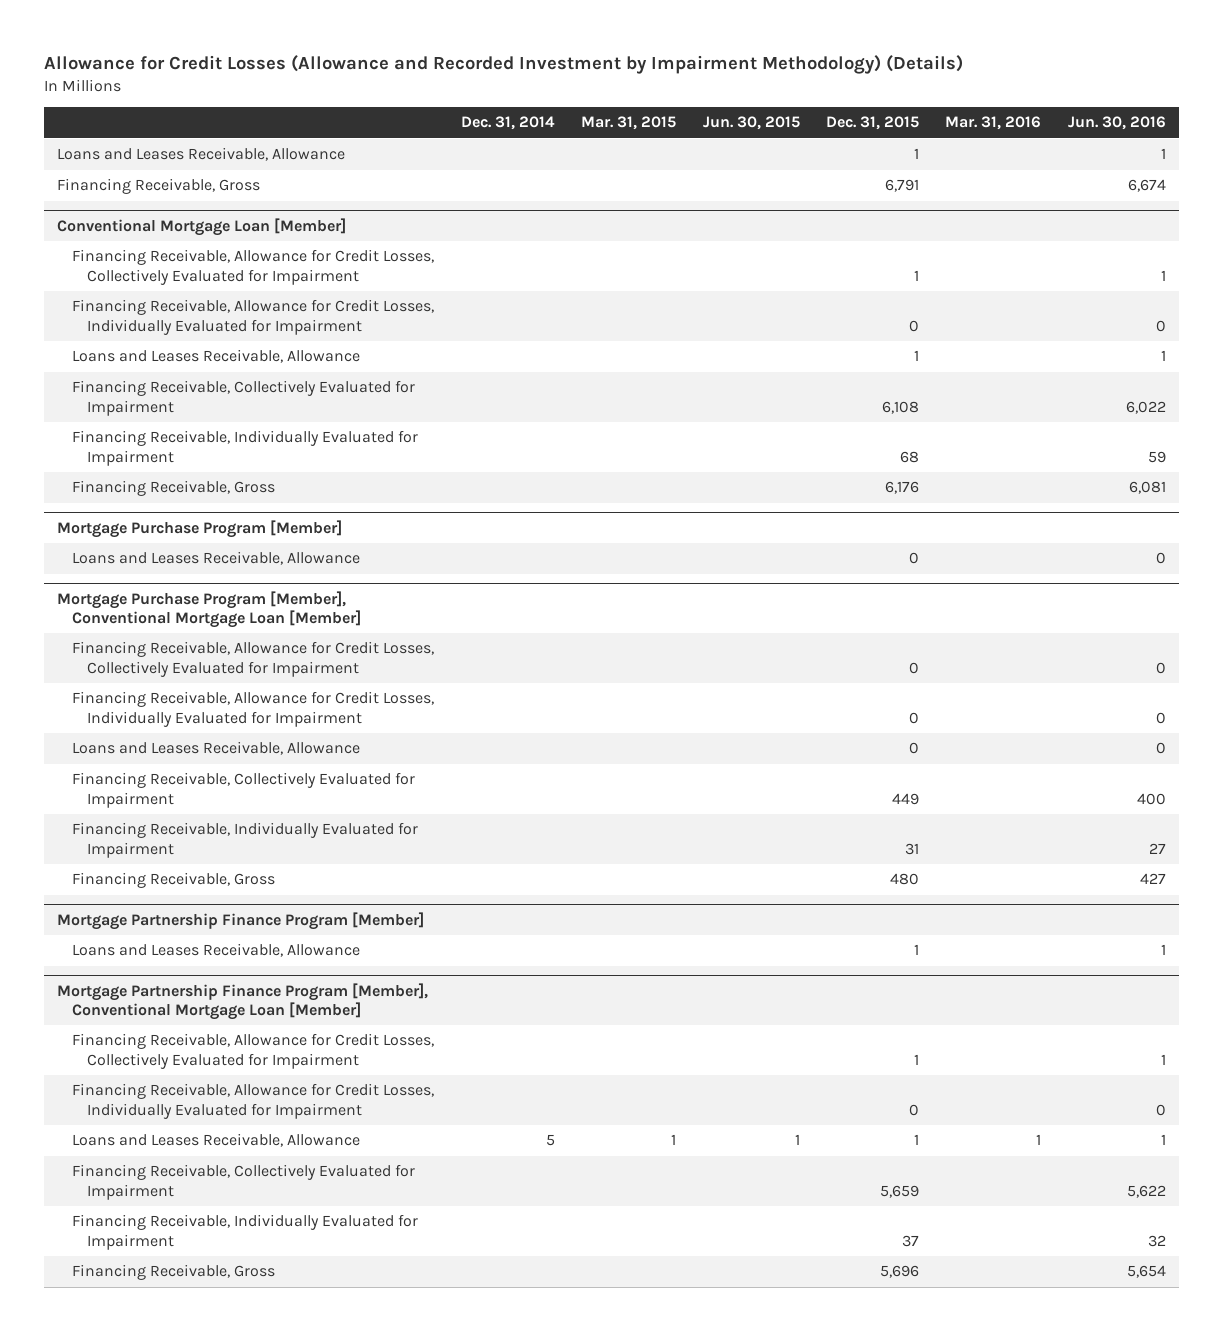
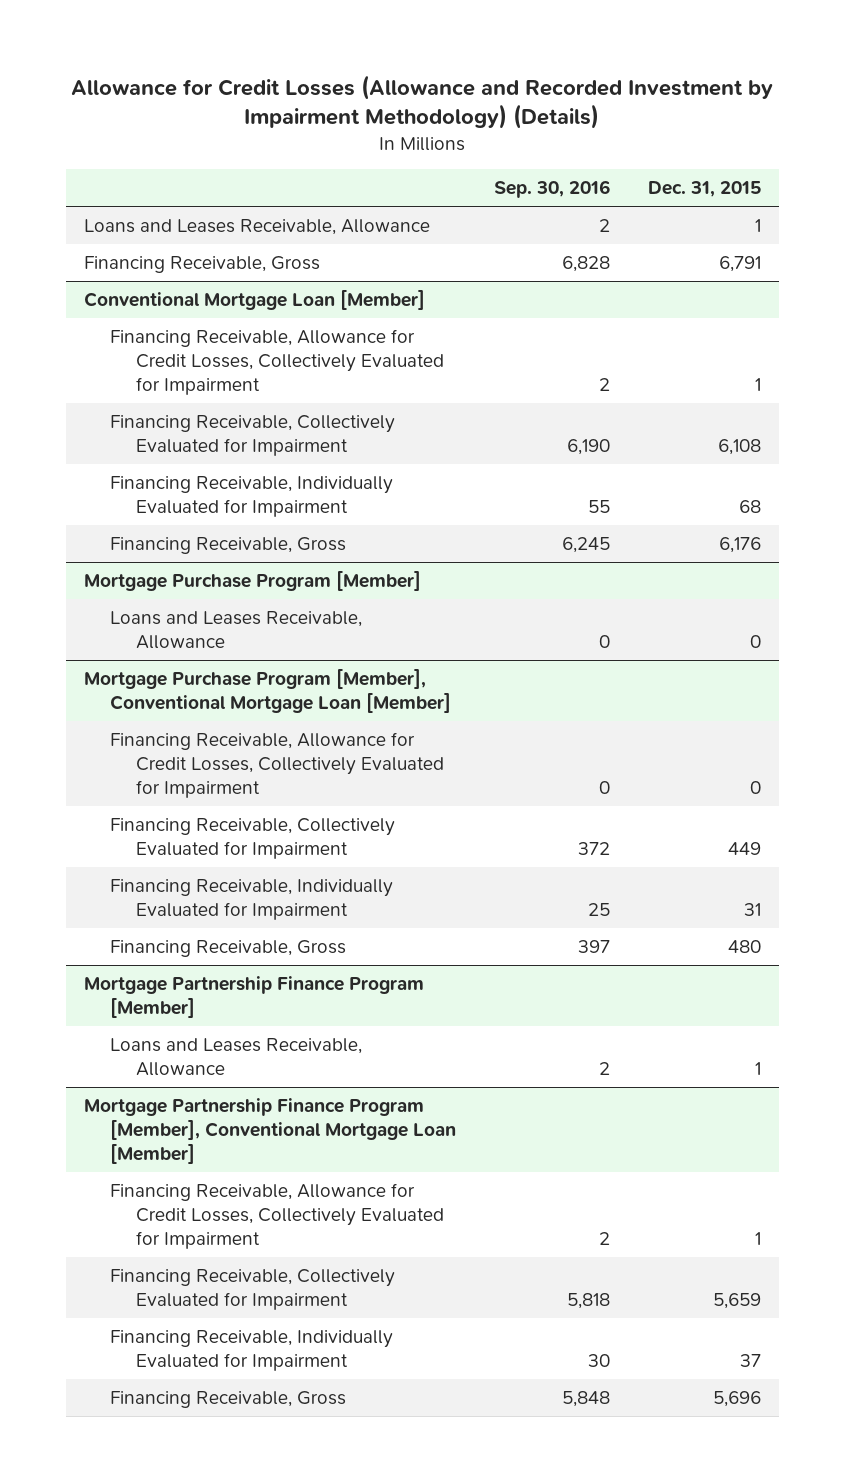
[460,116,555,131] Dec. 31, 2014 -> none
[581,116,677,131] Mar. 31, 2015 -> none
[702,116,800,131] Jun. 30, 2015 -> none
[945,116,1042,131] Mar. 31, 2016 -> none
[1067,116,1166,131] Jun. 30, 2016 -> none
none -> [493,180,610,199] Sep. 30, 2016
[72,299,435,335] Financing Receivable, Allowance for Credit Losses, Individually Evaluated for Impairment -> none
[72,349,361,364] Loans and Leases Receivable, Allowance -> none
[72,691,435,727] Financing Receivable, Allowance for Credit Losses, Individually Evaluated for Impairment -> none
[72,741,361,756] Loans and Leases Receivable, Allowance -> none
[72,1083,435,1119] Financing Receivable, Allowance for Credit Losses, Individually Evaluated for Impairment -> none
[72,1133,361,1148] Loans and Leases Receivable, Allowance -> none

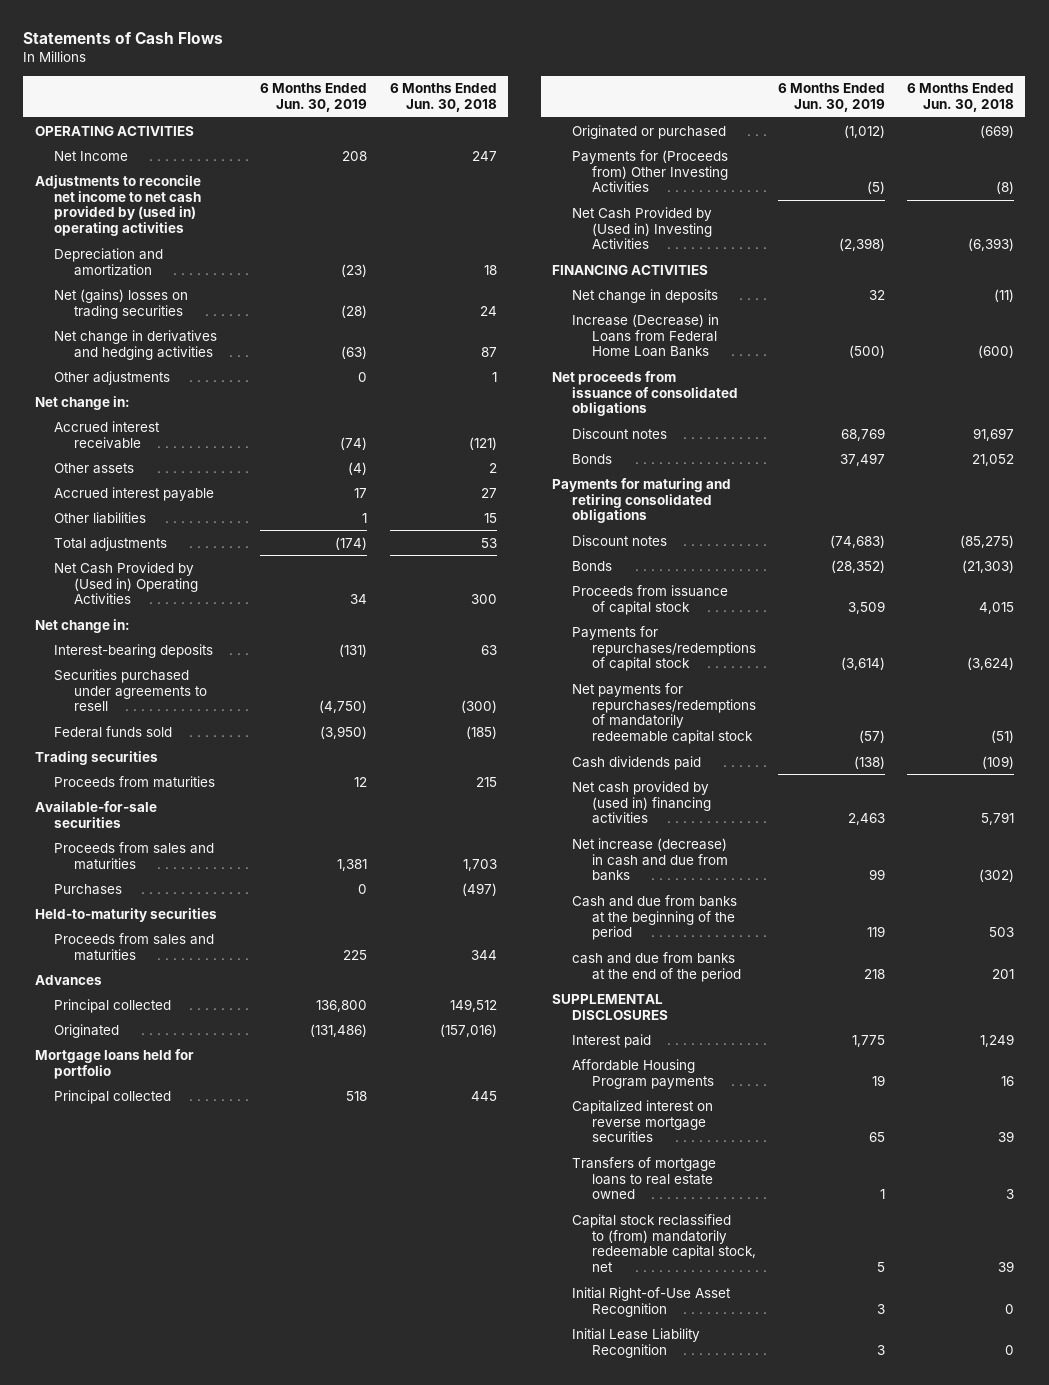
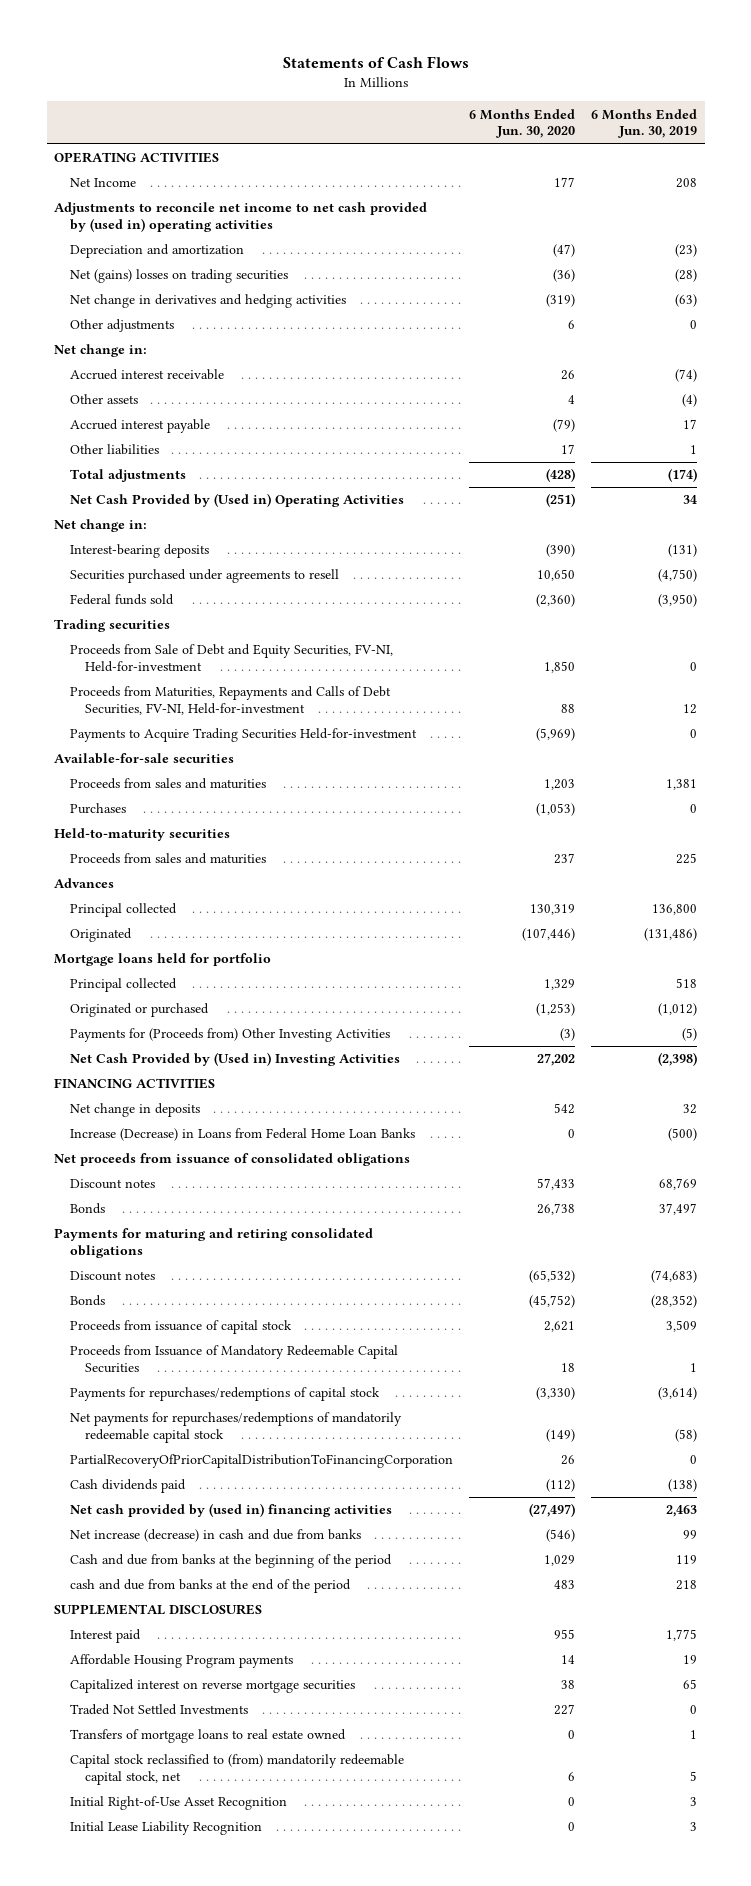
[389,83,497,113] 6 Months Ended Jun. 30, 2018 -> none
none -> [468,108,575,139] 6 Months Ended Jun. 30, 2020
[54,775,216,788] Proceeds from maturities -> none
none -> [69,644,393,673] Proceeds from Sale of Debt and Equity Securities, FV-NI, Held-for-investment
none -> [69,686,391,716] Proceeds from Maturities, Repayments and Calls of Debt Securities, FV-NI, Held-for-investment
none -> [69,728,417,743] Payments to Acquire Trading Securities Held-for-investment
none -> [69,1345,398,1374] Proceeds from Issuance of Mandatory Redeemable Capital Securities
[858,730,885,744] (57) -> [674,1429,697,1443] (58)
none -> [69,1454,453,1469] PartialRecoveryOfPriorCapitalDistributionToFinancingCorporation
none -> [69,1704,248,1716] Traded Not Settled Investments

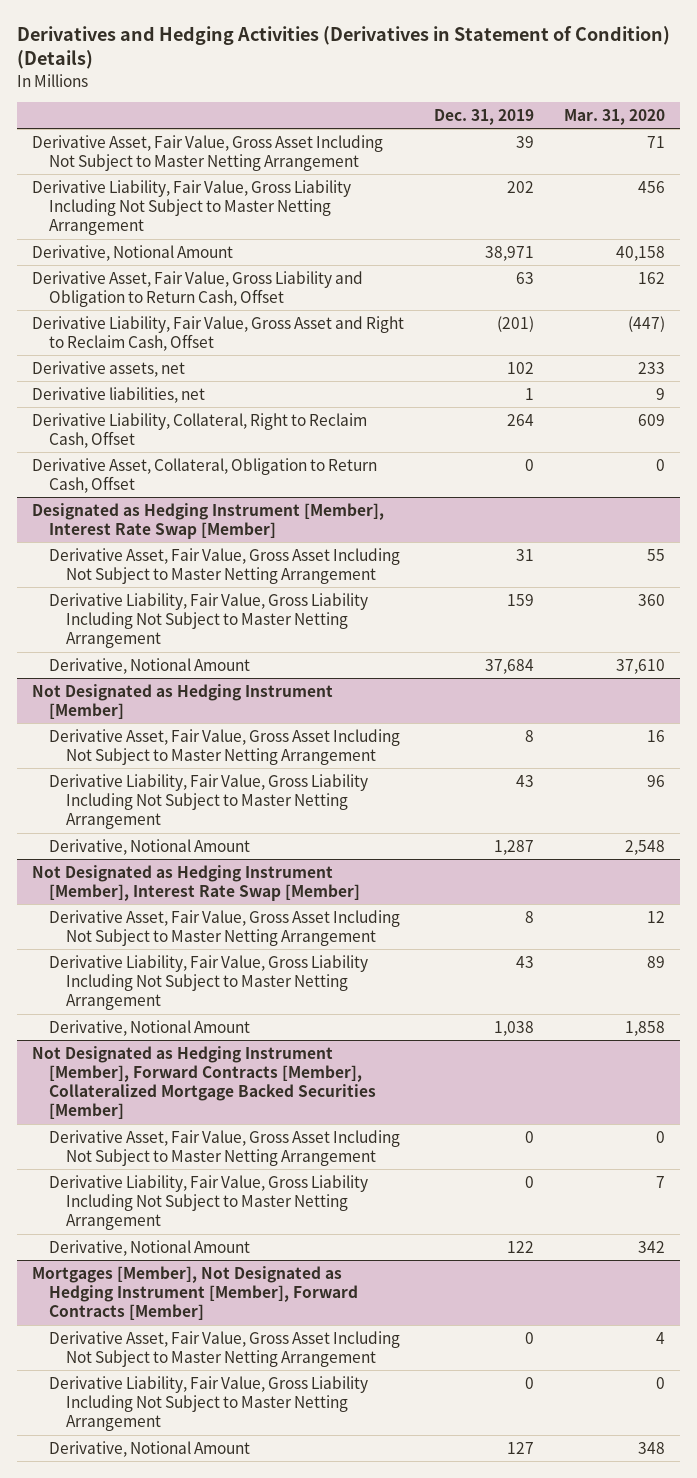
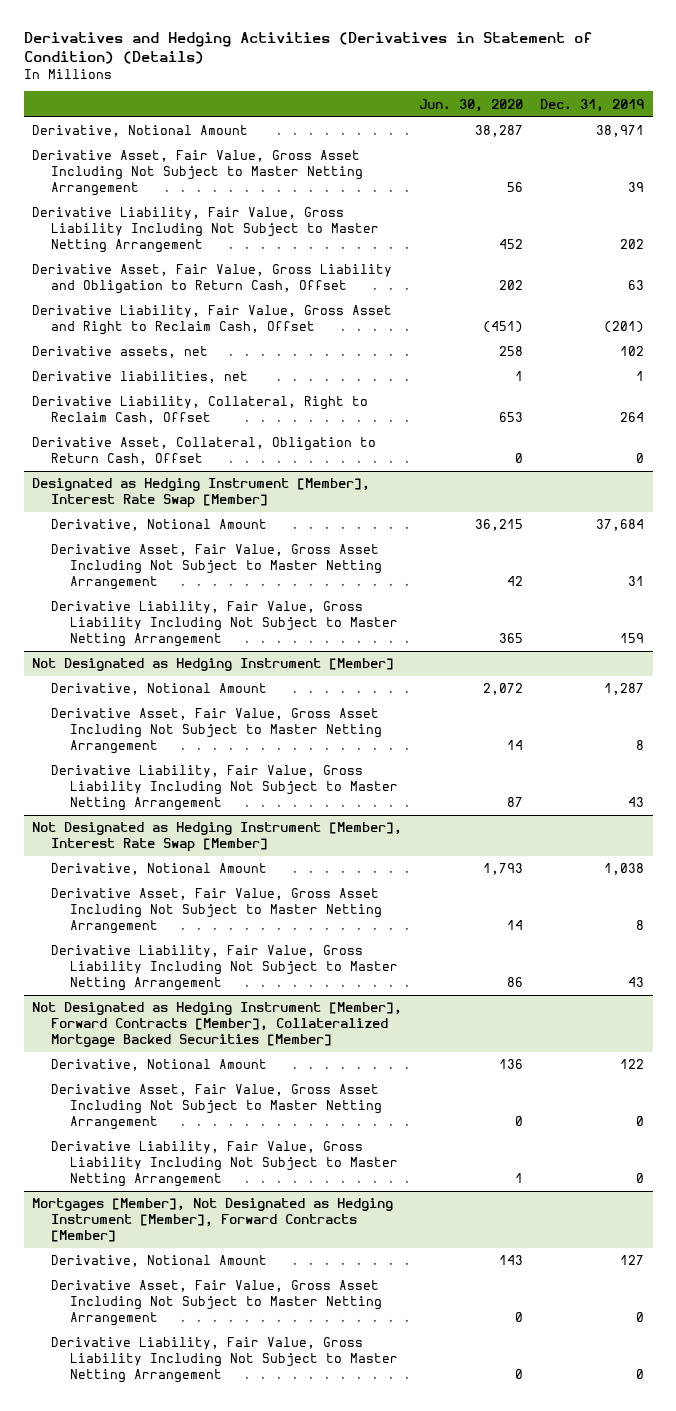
[564,109,666,126] Mar. 31, 2020 -> none
none -> [419,98,524,112] Jun. 30, 2020
[31,244,233,261] Derivative, Notional Amount -> [32,125,249,138] Derivative, Notional Amount
[48,657,250,674] Derivative, Notional Amount -> [51,519,268,532] Derivative, Notional Amount
[48,838,250,855] Derivative, Notional Amount -> [51,683,268,696] Derivative, Notional Amount
[48,1019,250,1036] Derivative, Notional Amount -> [51,863,268,876] Derivative, Notional Amount
[48,1239,250,1256] Derivative, Notional Amount -> [51,1059,268,1072] Derivative, Notional Amount
[48,1440,250,1457] Derivative, Notional Amount -> [51,1255,268,1268] Derivative, Notional Amount

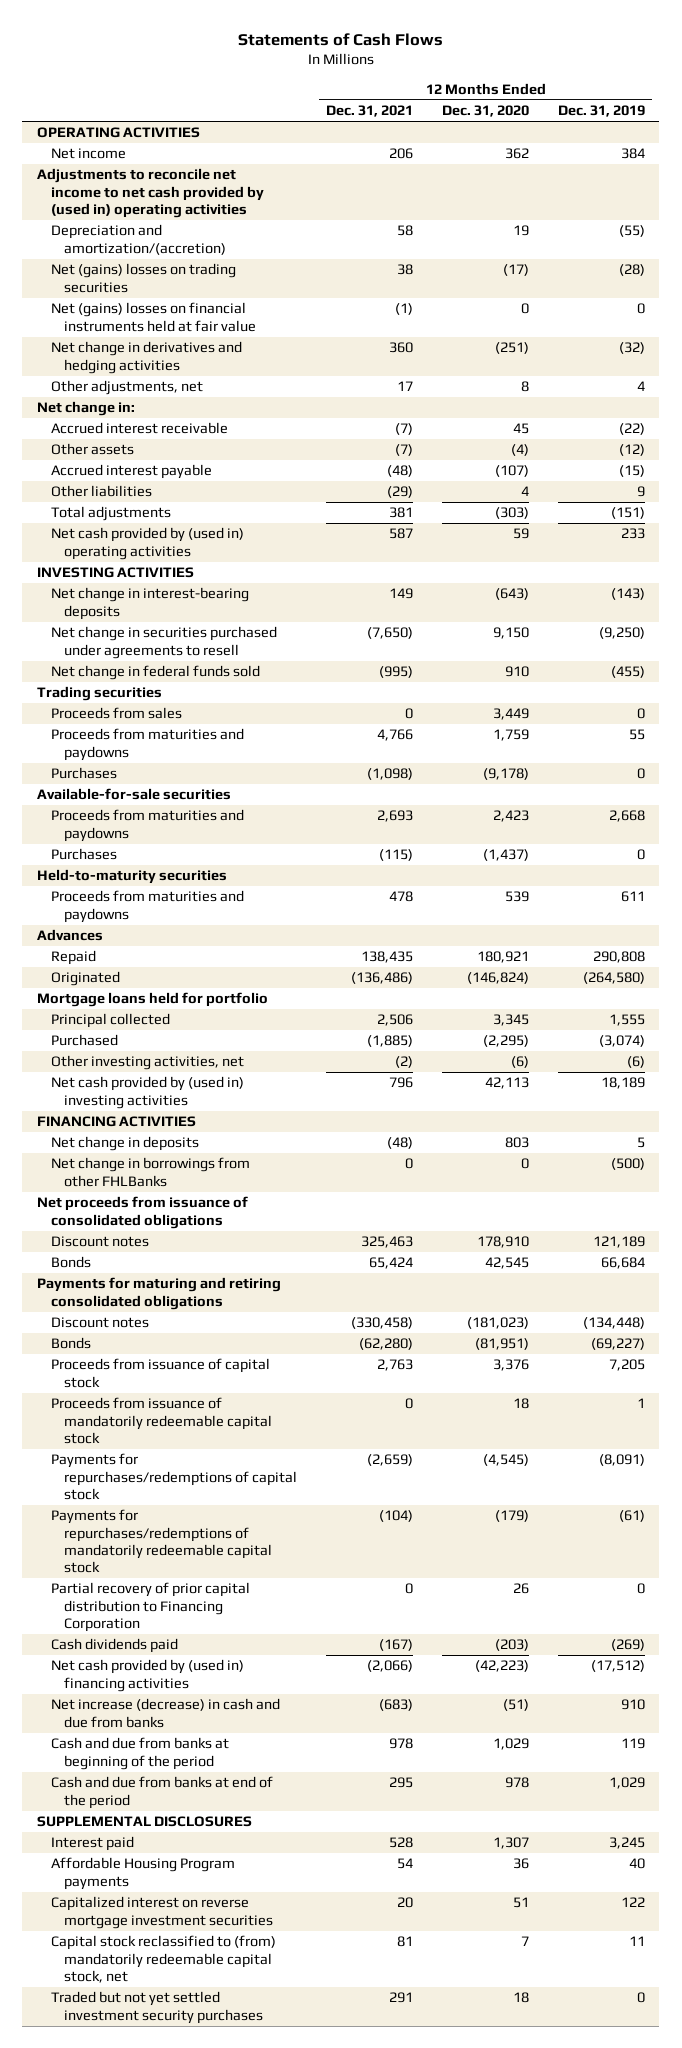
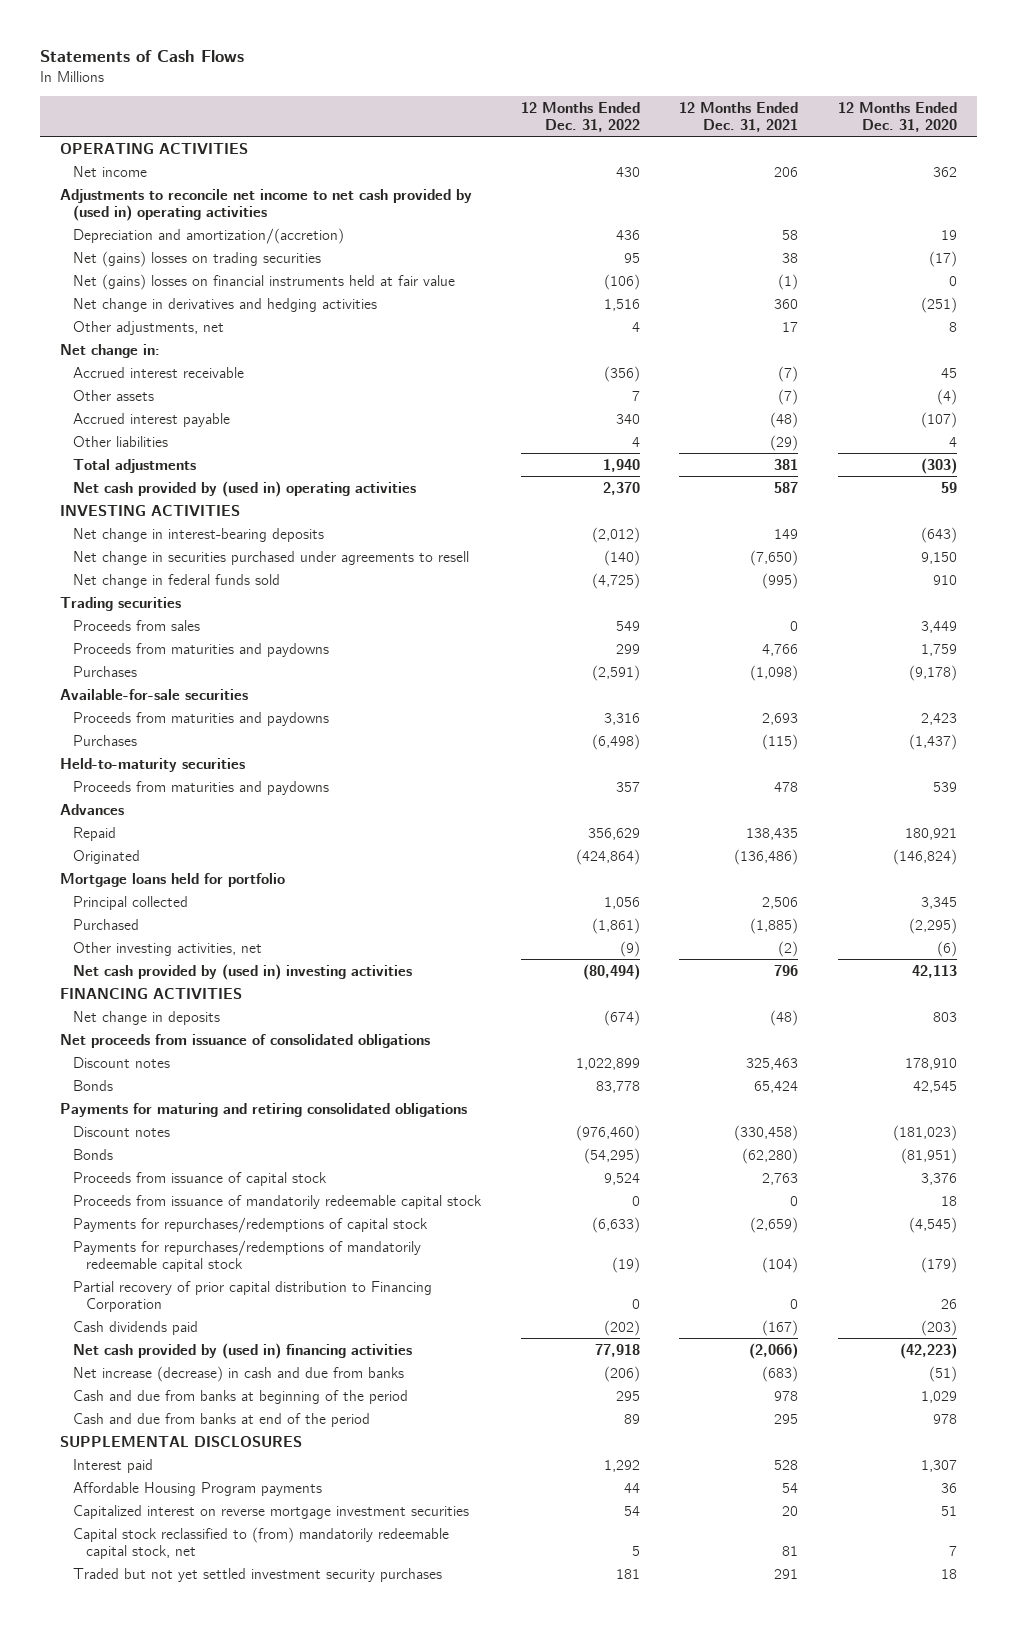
[558,105,646,118] Dec. 31, 2019 -> none
none -> [520,101,640,132] 12 Months Ended Dec. 31, 2022
[50,1157,250,1187] Net change in borrowings from other FHLBanks -> none

